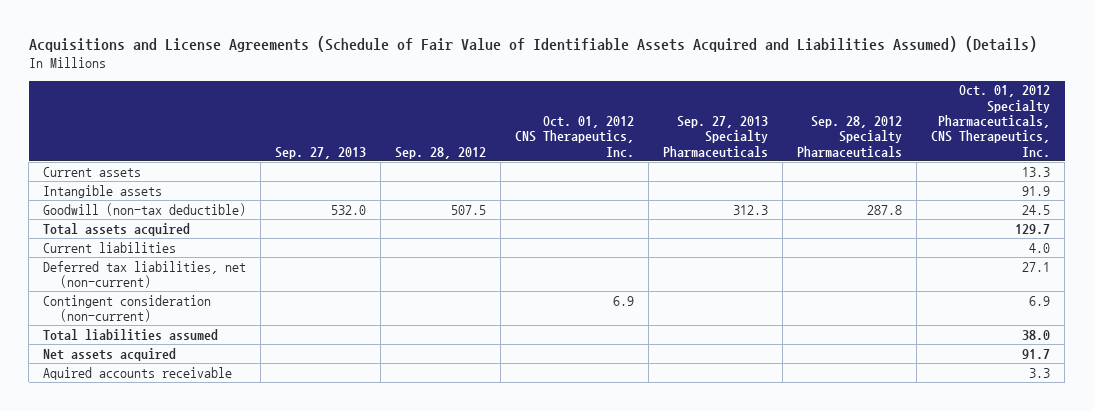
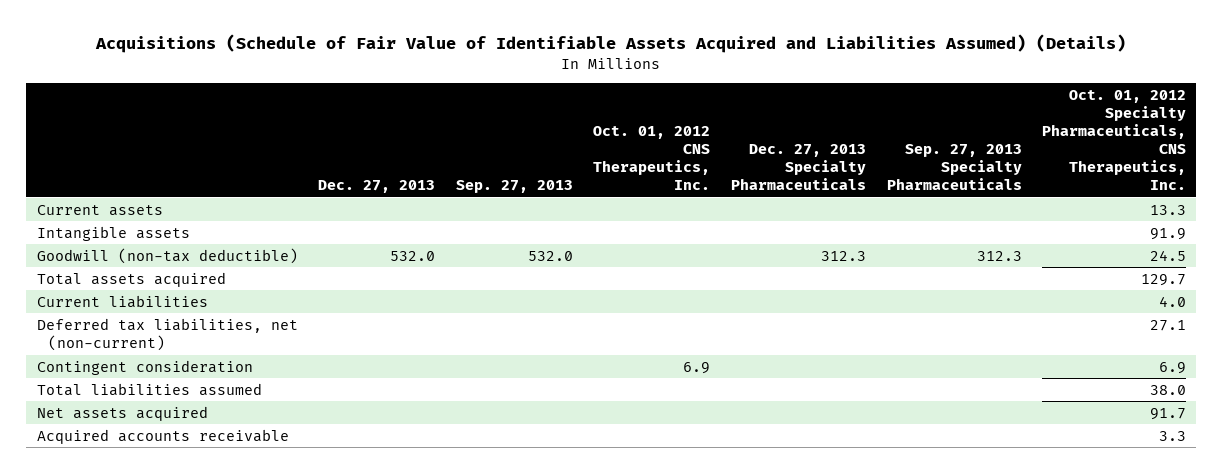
[28,36,1037,53] Acquisitions and License Agreements (Schedule of Fair Value of Identifiable Assets Acquired and Liabilities Assumed) (Details) -> [95,34,1127,54] Acquisitions (Schedule of Fair Value of Identifiable Assets Acquired and Liabilities Assumed) (Details)
[395,146,487,159] Sep. 28, 2012 -> none
[797,115,903,158] Sep. 28, 2012 Specialty Pharmaceuticals -> none
none -> [318,180,436,194] Dec. 27, 2013
none -> [730,144,866,191] Dec. 27, 2013 Specialty Pharmaceuticals
[43,294,212,322] Contingent consideration (non-current) -> [36,359,253,375] Contingent consideration
[43,366,233,380] Aquired accounts receivable -> [36,428,289,444] Acquired accounts receivable

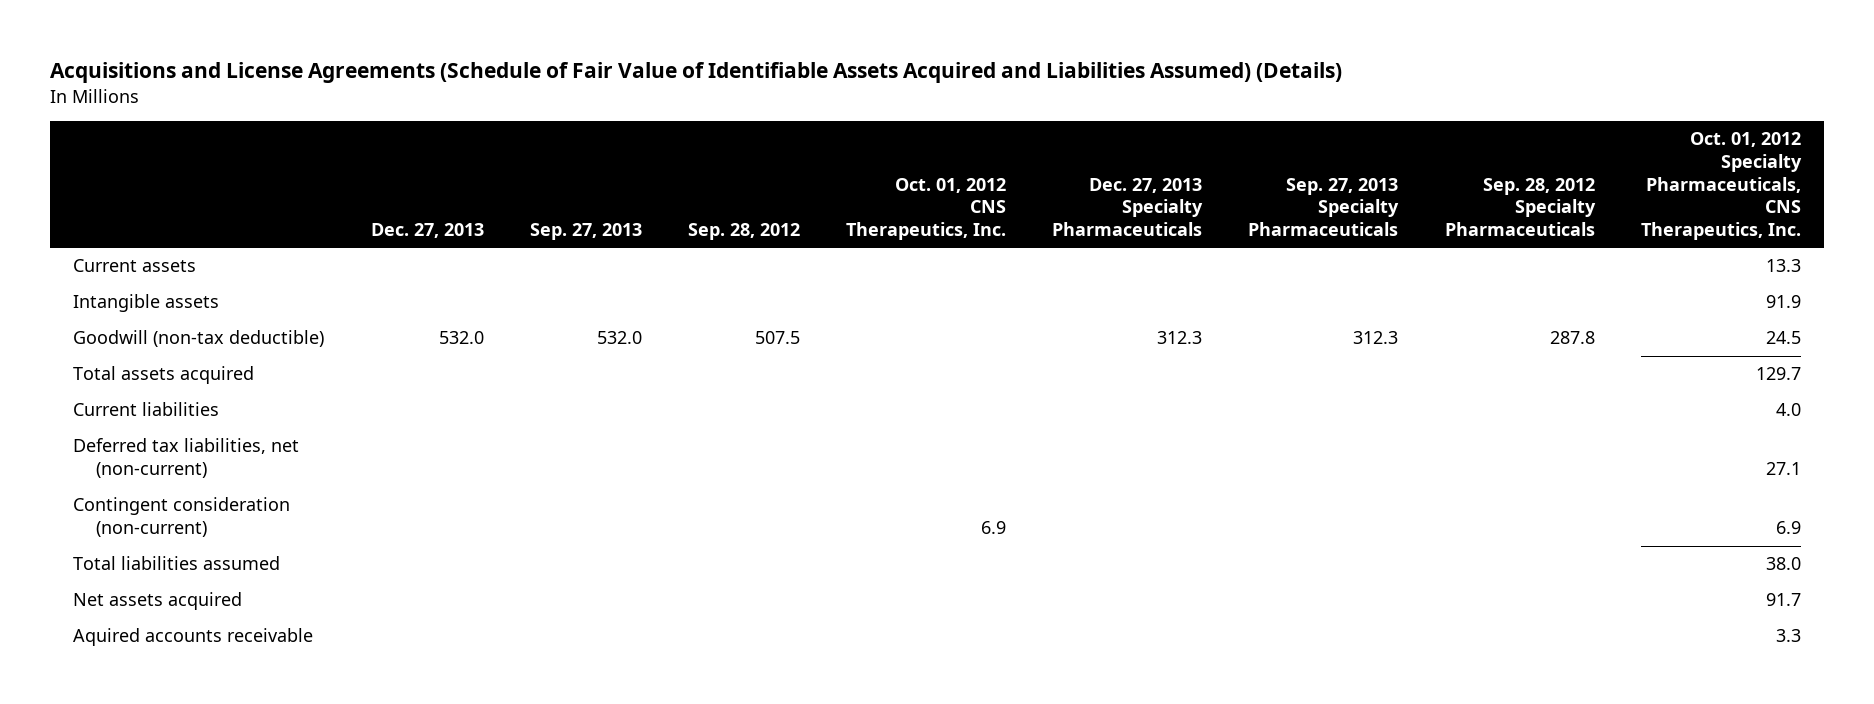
[95,34,1127,54] Acquisitions (Schedule of Fair Value of Identifiable Assets Acquired and Liabilities Assumed) (Details) -> [50,62,1343,84] Acquisitions and License Agreements (Schedule of Fair Value of Identifiable Assets Acquired and Liabilities Assumed) (Details)
none -> [687,222,800,240] Sep. 28, 2012
none -> [1444,177,1596,236] Sep. 28, 2012 Specialty Pharmaceuticals
[36,359,253,375] Contingent consideration -> [73,497,291,538] Contingent consideration (non-current)
[36,428,289,444] Acquired accounts receivable -> [73,628,314,647] Aquired accounts receivable

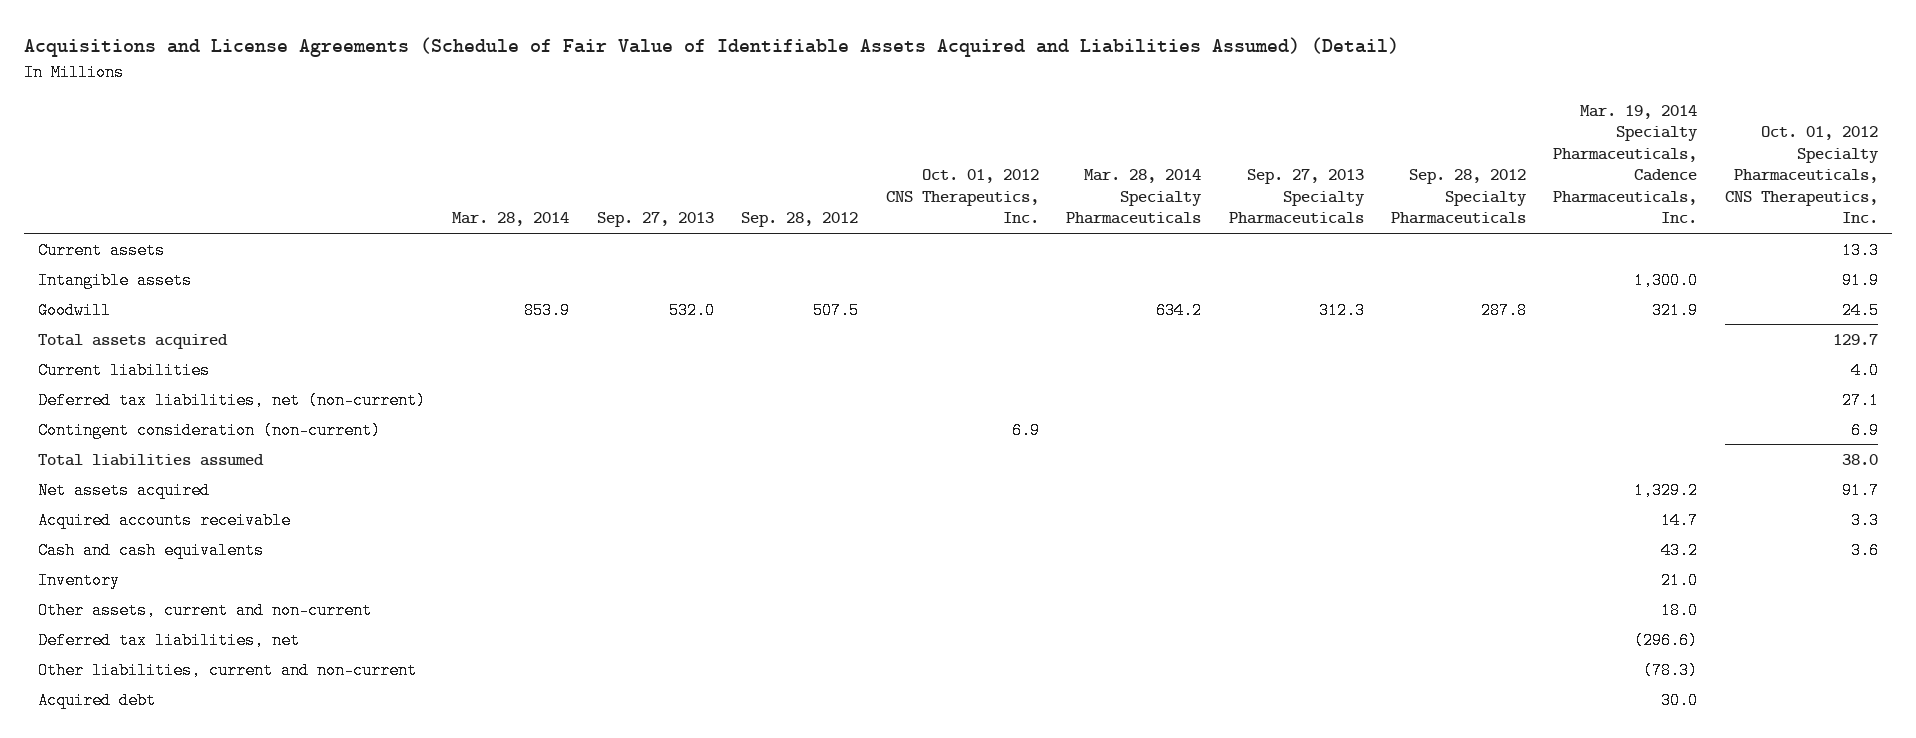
[50,62,1343,84] Acquisitions and License Agreements (Schedule of Fair Value of Identifiable Assets Acquired and Liabilities Assumed) (Details) -> [24,37,1400,58] Acquisitions and License Agreements (Schedule of Fair Value of Identifiable Assets Acquired and Liabilities Assumed) (Detail)
[370,222,484,238] Dec. 27, 2013 -> none
[1052,177,1204,236] Dec. 27, 2013 Specialty Pharmaceuticals -> none
none -> [452,212,570,227] Mar. 28, 2014
none -> [1066,169,1203,225] Mar. 28, 2014 Specialty Pharmaceuticals
none -> [1553,104,1699,224] Mar. 19, 2014 Specialty Pharmaceuticals, Cadence Pharmaceuticals, Inc.
[73,330,325,348] Goodwill (non-tax deductible) -> [37,301,111,319] Goodwill
[73,628,314,647] Aquired accounts receivable -> [37,511,291,529] Acquired accounts receivable
none -> [37,541,264,559] Cash and cash equivalents
none -> [37,571,120,589] Inventory
none -> [37,601,372,619] Other assets, current and non-current
none -> [37,631,300,649] Deferred tax liabilities, net
none -> [37,661,417,679] Other liabilities, current and non-current
none -> [37,691,156,709] Acquired debt

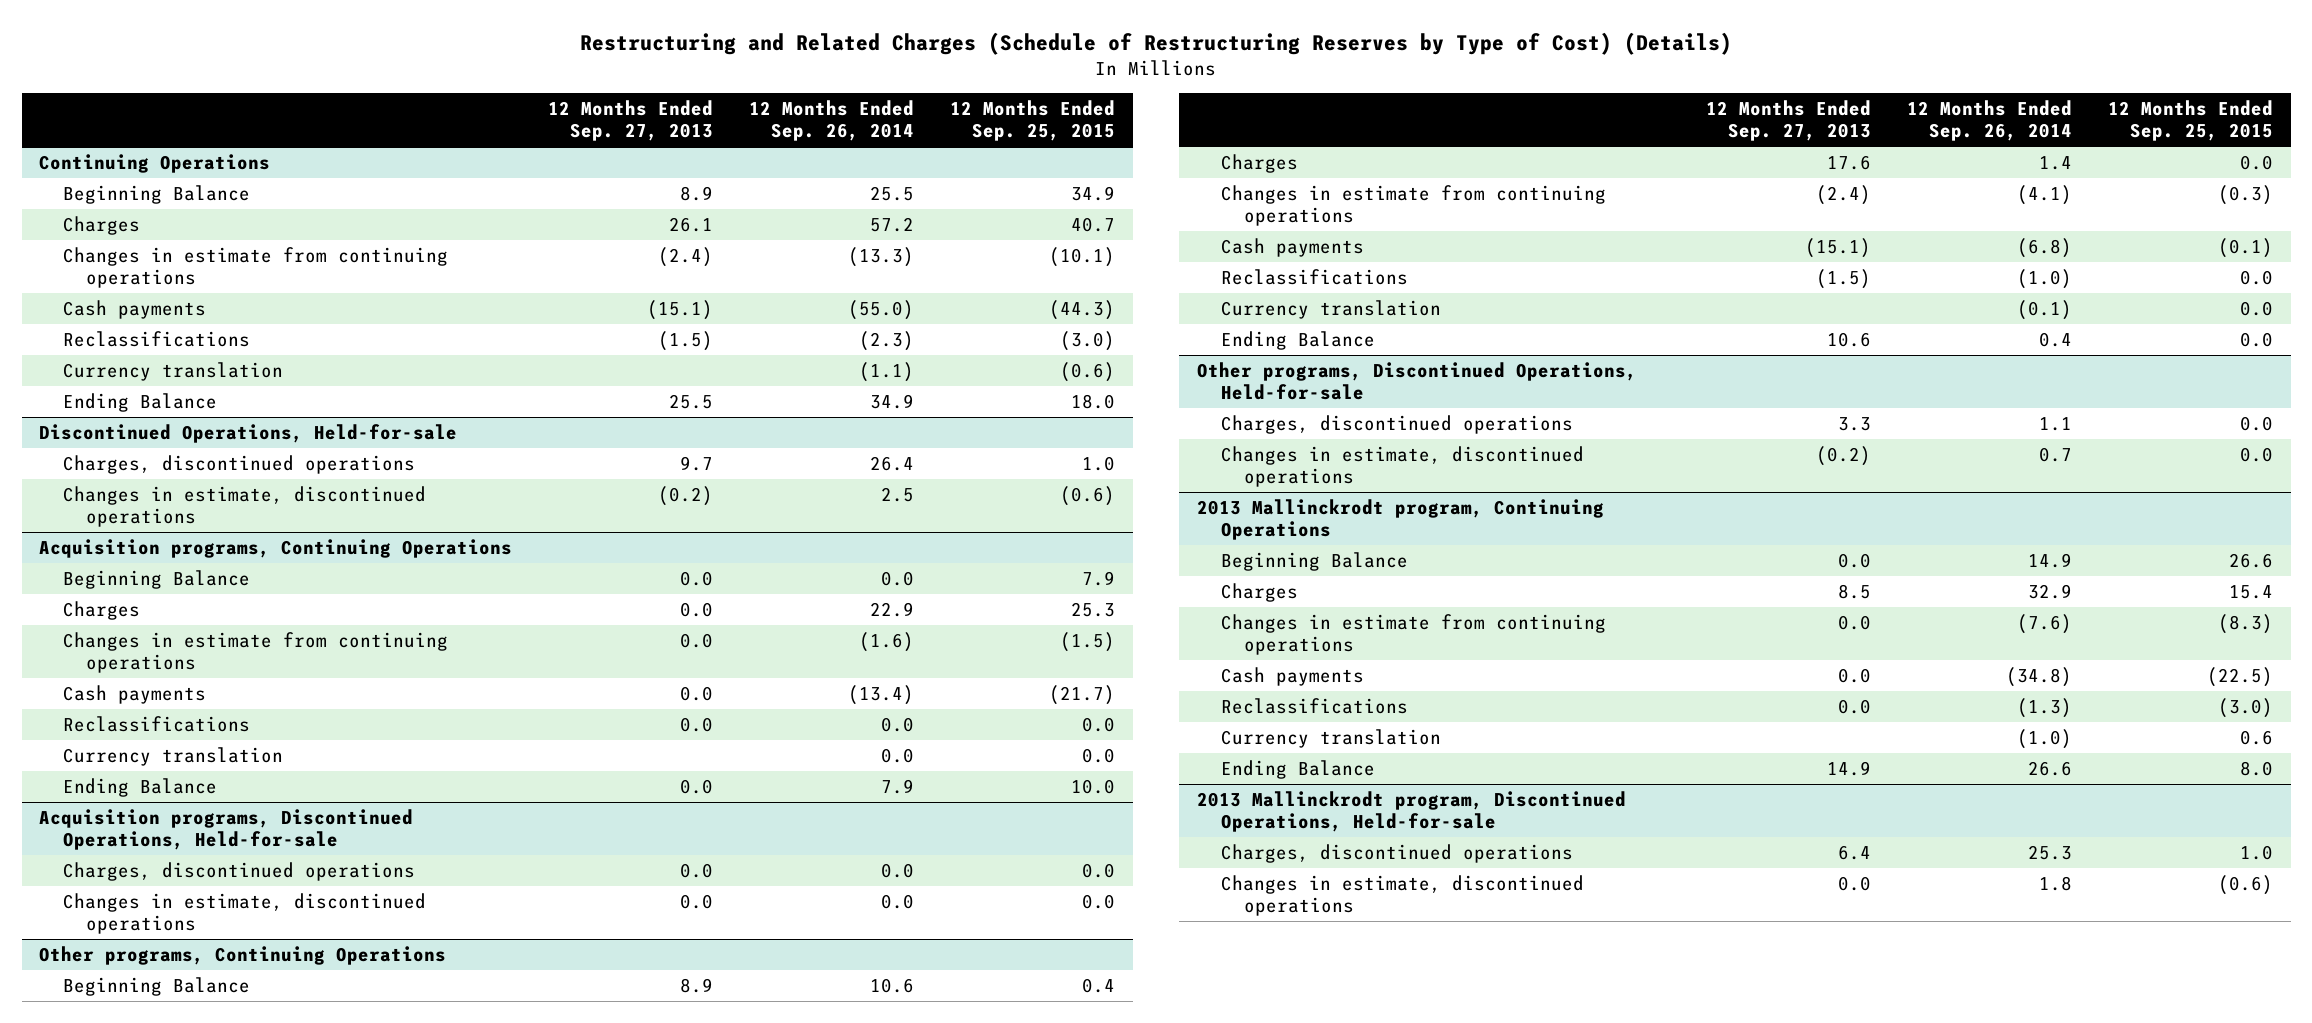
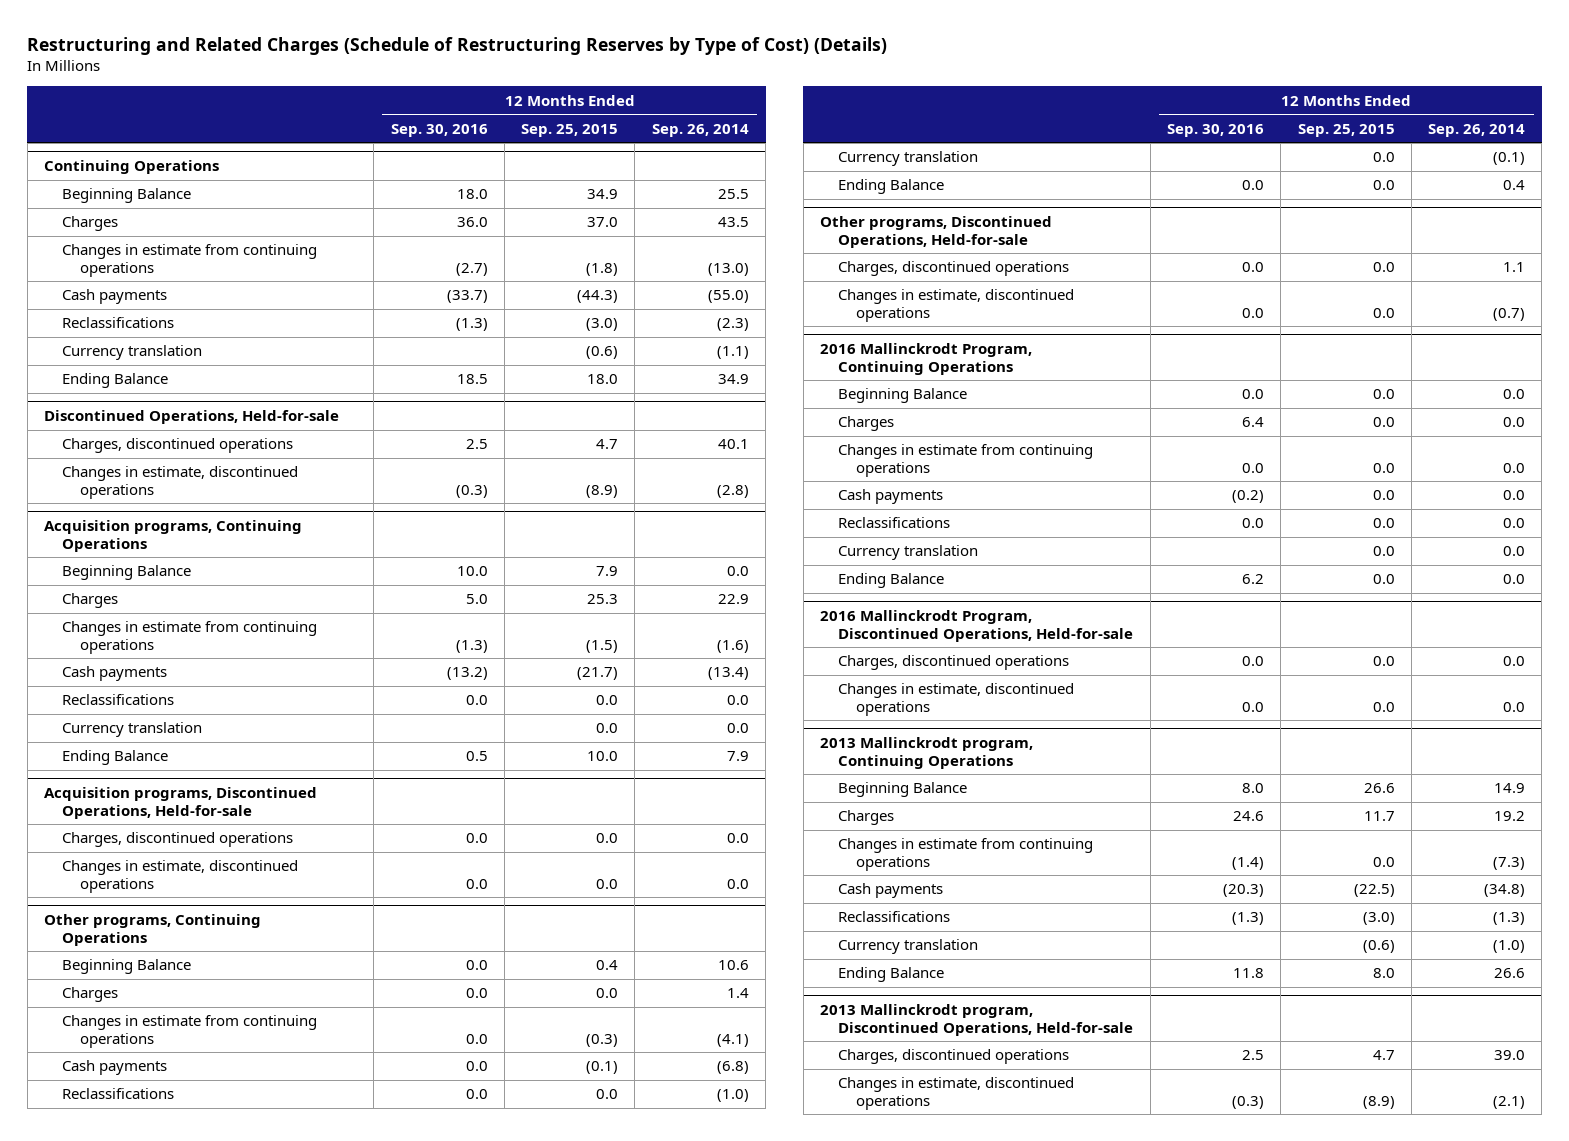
[548,100,714,142] 12 Months Ended Sep. 27, 2013 -> none
none -> [390,123,488,137] Sep. 30, 2016
[870,216,915,232] 57.2 -> [717,217,749,228] 43.5
[1071,216,1116,232] 40.7 -> [587,217,619,228] 37.0
[848,246,915,267] (13.3) -> [707,262,749,276] (13.0)
[1049,246,1116,267] (10.1) -> [586,262,619,276] (1.8)
[870,455,915,471] 26.4 -> [717,439,749,450] 40.1
[1082,455,1116,471] 1.0 -> [596,439,619,450] 4.7
[881,486,915,502] 2.5 -> [716,484,749,498] (2.8)
[1060,485,1116,506] (0.6) -> [586,484,619,498] (8.9)
[2038,446,2072,462] 0.7 -> [1493,307,1526,321] (0.7)
none -> [820,343,1033,375] 2016 Mallinckrodt Program, Continuing Operations
none -> [838,388,968,404] Beginning Balance
none -> [838,416,895,432] Charges
none -> [838,444,1094,477] Changes in estimate from continuing operations
none -> [838,489,944,505] Cash payments
none -> [838,517,951,529] Reclassifications
none -> [838,545,979,561] Currency translation
none -> [838,573,945,589] Ending Balance
none -> [820,610,1134,642] 2016 Mallinckrodt Program, Discontinued Operations, Held-for-sale
none -> [838,655,1070,671] Charges, discontinued operations
none -> [838,683,1075,716] Changes in estimate, discontinued operations
[2027,583,2072,599] 32.9 -> [1494,811,1526,822] 19.2
[2228,584,2273,599] 15.4 -> [1363,811,1395,822] 11.7
[2016,613,2072,634] (7.6) -> [1493,856,1526,870] (7.3)
[2217,613,2273,634] (8.3) -> [1372,856,1395,867] 0.0
[2239,729,2273,745] 0.6 -> [1362,940,1395,954] (0.6)
[2027,844,2072,860] 25.3 -> [1494,1050,1526,1061] 39.0
[2239,844,2273,860] 1.0 -> [1372,1050,1395,1061] 4.7
[2038,875,2072,891] 1.8 -> [1493,1095,1526,1109] (2.1)
[2217,874,2273,895] (0.6) -> [1362,1095,1395,1109] (8.9)

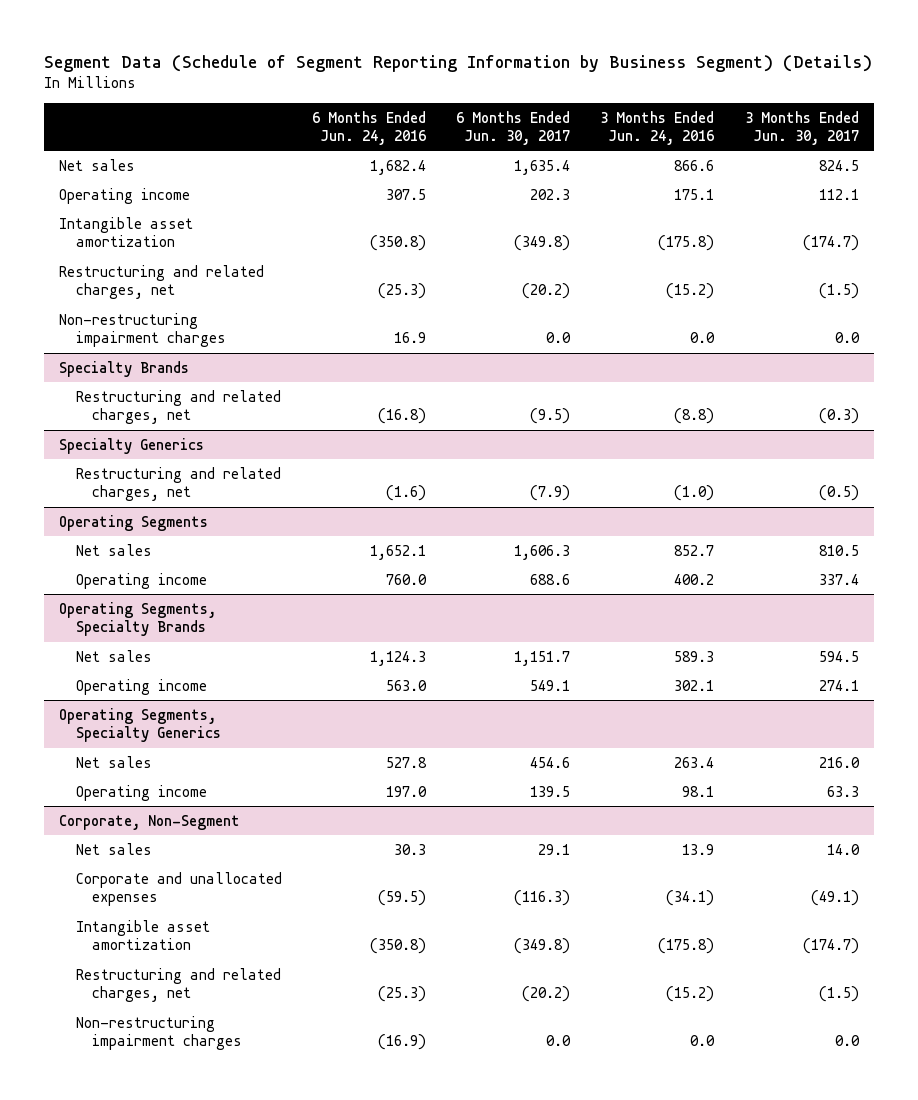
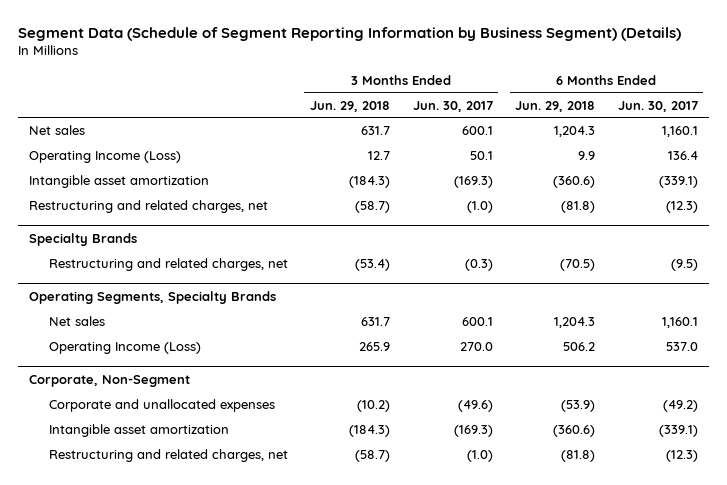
[311,110,426,146] 6 Months Ended Jun. 24, 2016 -> none
[600,110,715,146] 3 Months Ended Jun. 24, 2016 -> none
none -> [310,100,391,112] Jun. 29, 2018
none -> [515,100,596,112] Jun. 29, 2018
[59,312,226,348] Non-restructuring impairment charges -> none
[514,159,571,175] 1,635.4 -> [661,125,698,137] 1,160.1
[818,159,859,171] 824.5 -> [461,125,493,135] 600.1
[59,187,191,204] Operating income -> [29,150,182,163] Operating Income (Loss)
[530,188,571,200] 202.3 -> [667,150,698,160] 136.4
[818,188,859,200] 112.1 -> [469,150,493,160] 50.1
[514,235,571,252] (349.8) -> [658,175,698,188] (339.1)
[802,235,859,252] (174.7) -> [453,175,493,188] (169.3)
[522,283,571,300] (20.2) -> [665,200,698,213] (12.3)
[818,283,859,300] (1.5) -> [466,200,493,213] (1.0)
[59,437,205,454] Specialty Generics -> none
[75,466,281,502] Restructuring and related charges, net -> none
[59,514,209,531] Operating Segments -> none
[75,543,152,556] Net sales -> none
[75,572,207,589] Operating income -> none
[59,707,221,743] Operating Segments, Specialty Generics -> none
[75,755,152,768] Net sales -> none
[75,784,207,801] Operating income -> none
[514,650,571,666] 1,151.7 -> [661,316,698,328] 1,160.1
[818,650,859,662] 594.5 -> [461,316,493,326] 600.1
[75,678,207,695] Operating income -> [48,341,201,354] Operating Income (Loss)
[530,679,571,691] 549.1 -> [665,341,698,351] 537.0
[818,679,859,691] 274.1 -> [459,341,493,351] 270.0
[75,842,152,855] Net sales -> none
[75,1015,243,1051] Non-restructuring impairment charges -> none
[514,890,571,907] (116.3) -> [662,399,698,412] (49.2)
[810,890,859,907] (49.1) -> [457,399,493,412] (49.6)
[514,938,571,955] (349.8) -> [658,424,698,437] (339.1)
[802,938,859,955] (174.7) -> [453,424,493,437] (169.3)
[522,986,571,1003] (20.2) -> [665,449,698,462] (12.3)
[818,986,859,1003] (1.5) -> [466,449,493,462] (1.0)

